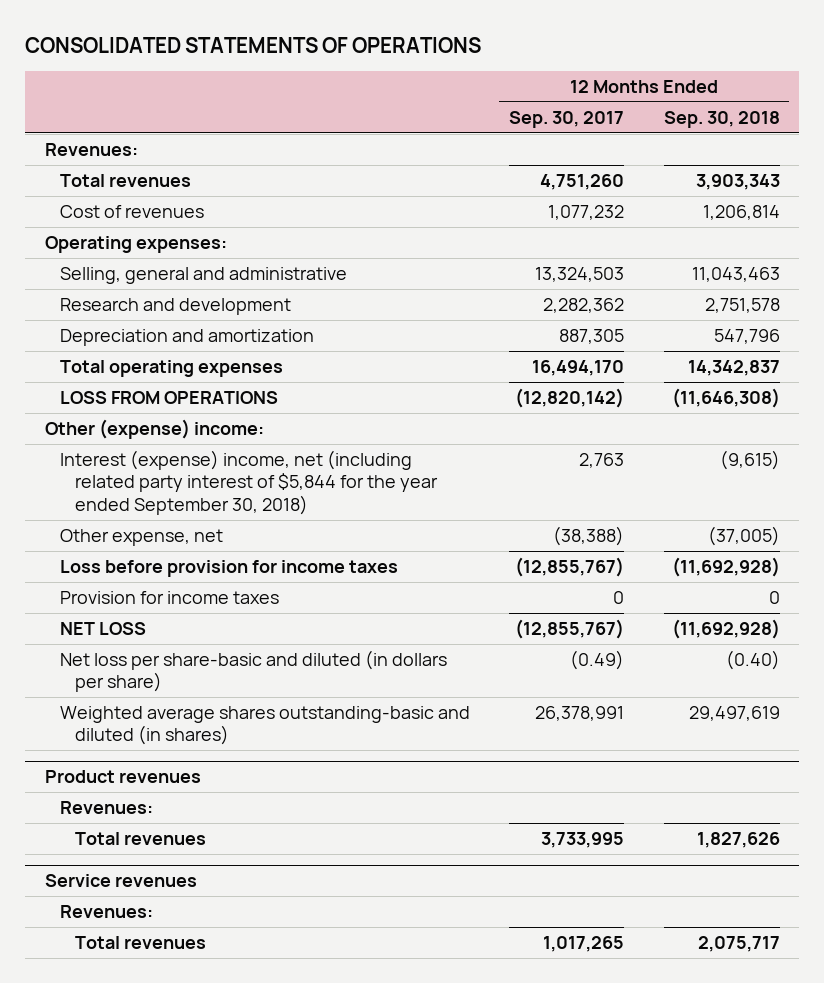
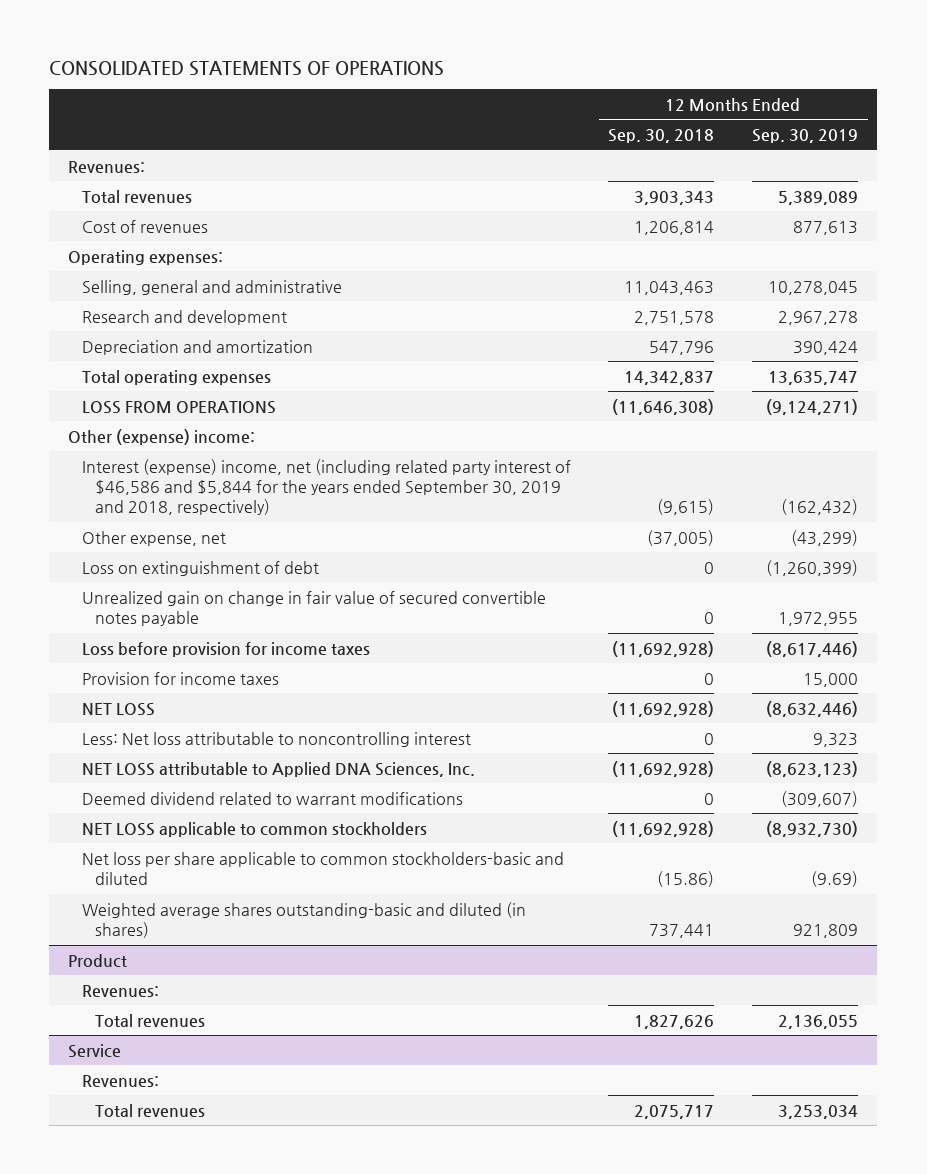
[509,110,625,128] Sep. 30, 2017 -> none
none -> [752,129,859,144] Sep. 30, 2019
[59,450,439,515] Interest (expense) income, net (including related party interest of $5,844 for the year ended September 30, 2018) -> [81,458,571,516] Interest (expense) income, net (including related party interest of $46,586 and $5,844 for the years ended September 30, 2019 and 2018, respectively)
none -> [81,560,319,576] Loss on extinguishment of debt
none -> [81,590,546,626] Unrealized gain on change in fair value of secured convertible notes payable
none -> [81,731,471,747] Less: Net loss attributable to noncontrolling interest
none -> [81,761,475,777] NET LOSS attributable to Applied DNA Sciences, Inc.
none -> [81,791,463,805] Deemed dividend related to warrant modifications
none -> [81,821,427,837] NET LOSS applicable to common stockholders
[59,650,447,693] Net loss per share-basic and diluted (in dollars per share) -> [81,851,564,885] Net loss per share applicable to common stockholders-basic and diluted
[725,650,780,671] (0.40) -> [657,870,715,887] (15.86)
[688,706,780,722] 29,497,619 -> [649,923,715,938] 737,441
[44,770,201,784] Product revenues -> [68,953,128,968] Product
[44,874,197,888] Service revenues -> [68,1043,122,1058] Service

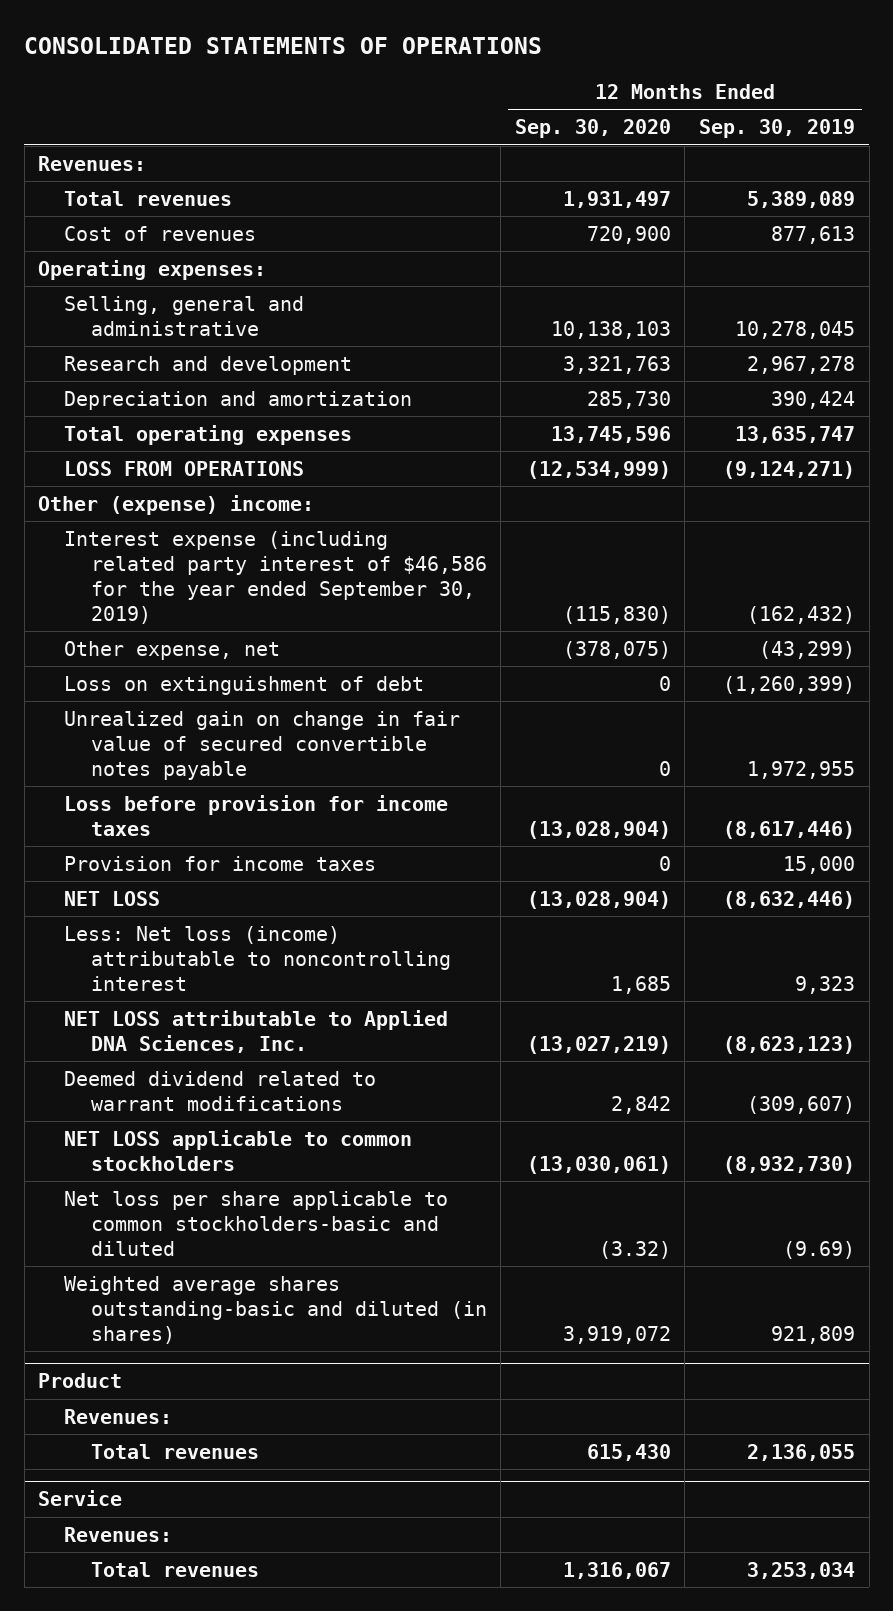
[608,129,715,144] Sep. 30, 2018 -> none
none -> [514,119,671,139] Sep. 30, 2020
[81,458,571,516] Interest (expense) income, net (including related party interest of $46,586 and $5,844 for the years ended September 30, 2019 and 2018, respectively) -> [64,530,487,624] Interest expense (including related party interest of $46,586 for the year ended September 30, 2019)
[81,731,471,747] Less: Net loss attributable to noncontrolling interest -> [64,925,451,991] Less: Net loss (income) attributable to noncontrolling interest

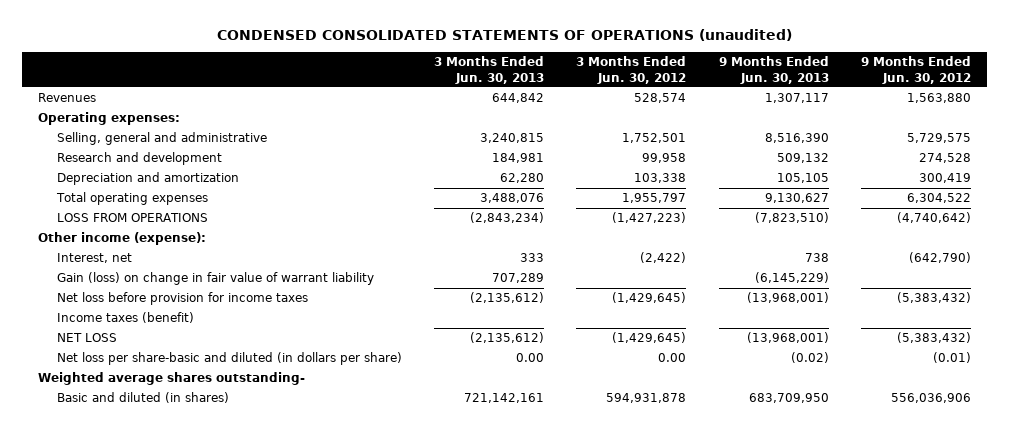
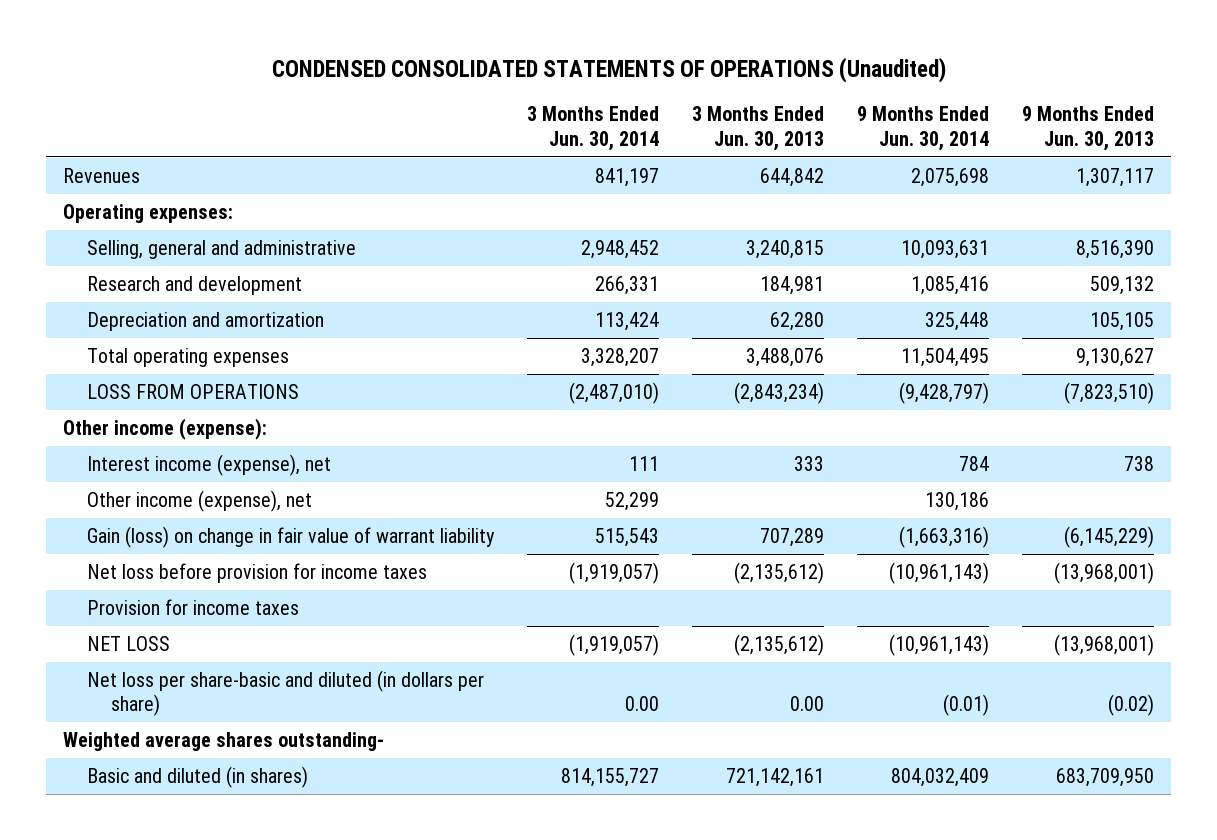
[217,29,793,42] CONDENSED CONSOLIDATED STATEMENTS OF OPERATIONS (unaudited) -> [271,56,946,83] CONDENSED CONSOLIDATED STATEMENTS OF OPERATIONS (Unaudited)
[576,56,687,84] 3 Months Ended Jun. 30, 2012 -> none
[861,56,972,84] 9 Months Ended Jun. 30, 2012 -> none
none -> [526,106,659,151] 3 Months Ended Jun. 30, 2014
none -> [857,106,990,151] 9 Months Ended Jun. 30, 2014
[56,253,132,264] Interest, net -> [86,453,331,476] Interest income (expense), net
none -> [86,489,312,512] Other income (expense), net
[56,312,194,324] Income taxes (benefit) -> [86,598,299,615] Provision for income taxes

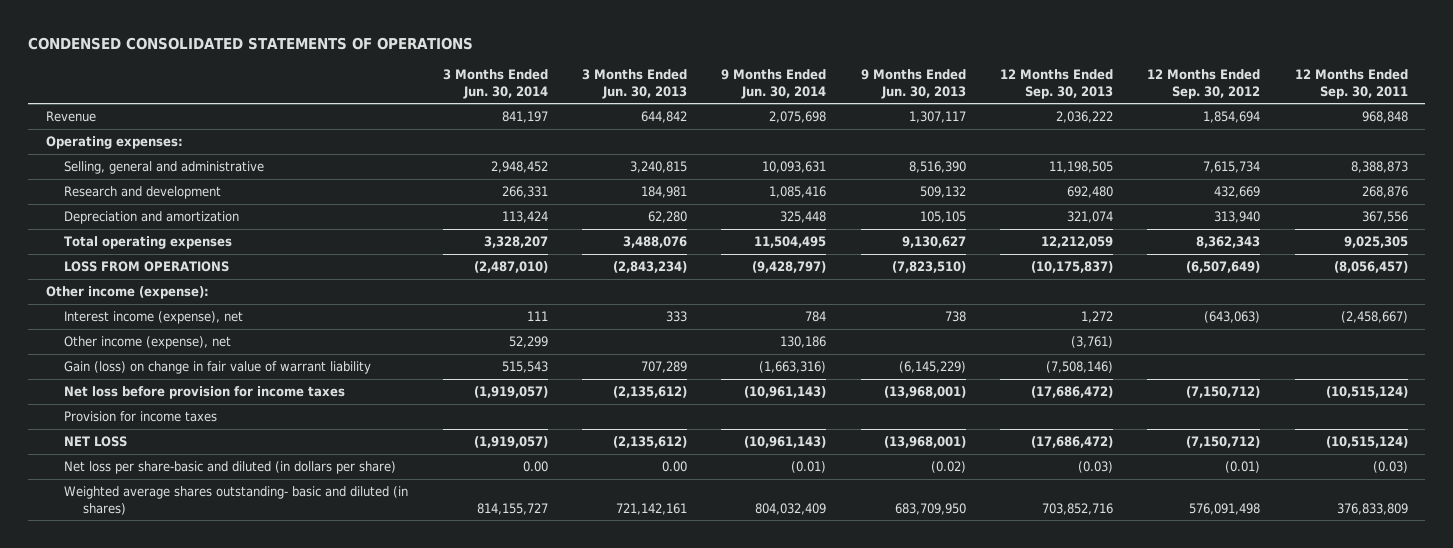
[271,56,946,83] CONDENSED CONSOLIDATED STATEMENTS OF OPERATIONS (Unaudited) -> [28,36,474,50] CONDENSED CONSOLIDATED STATEMENTS OF OPERATIONS
none -> [999,68,1113,99] 12 Months Ended Sep. 30, 2013
none -> [1147,68,1261,99] 12 Months Ended Sep. 30, 2012
none -> [1294,68,1408,99] 12 Months Ended Sep. 30, 2011
[62,167,140,183] Revenues -> [45,111,96,123] Revenue
[62,731,384,751] Weighted average shares outstanding- -> none
[86,765,308,788] Basic and diluted (in shares) -> [64,486,409,515] Weighted average shares outstanding- basic and diluted (in shares)

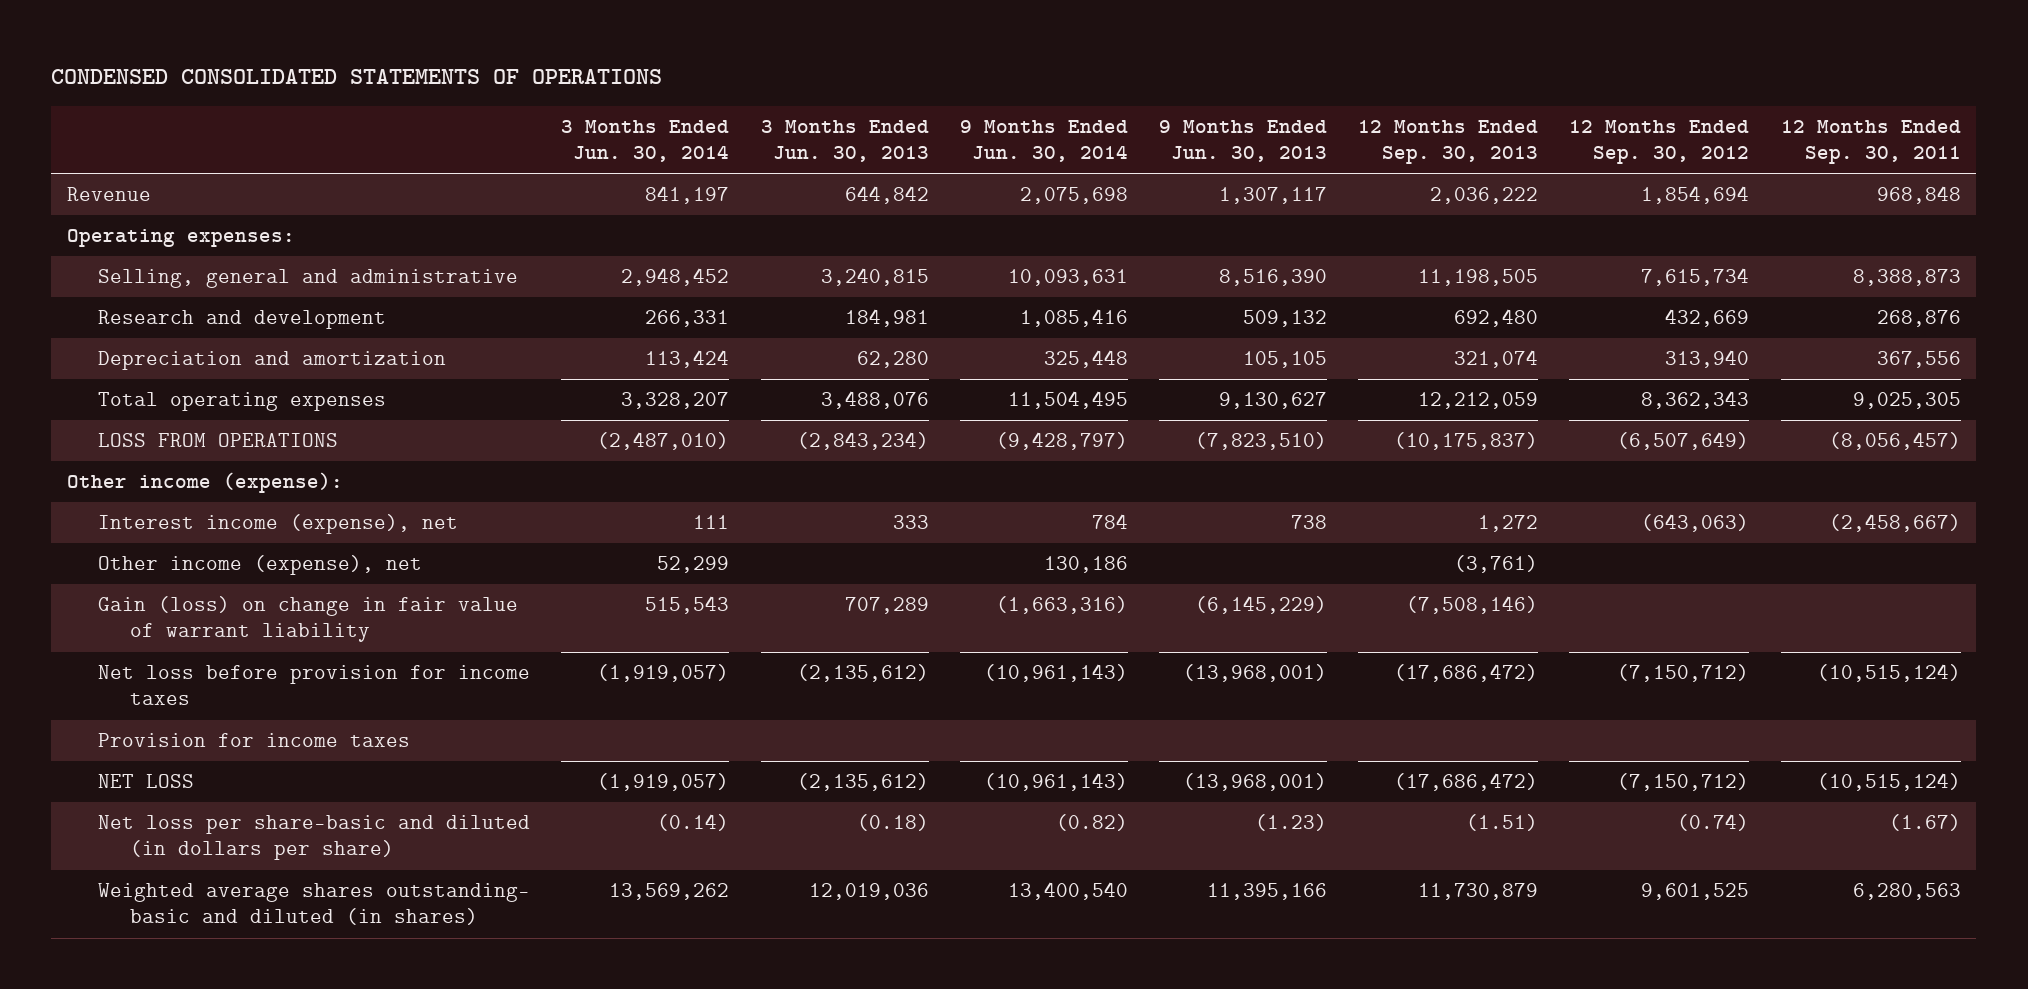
[522,461,548,473] 0.00 -> [657,814,730,832] (0.14)
[662,461,688,473] 0.00 -> [856,814,929,832] (0.18)
[791,461,827,474] (0.01) -> [1055,814,1128,832] (0.82)
[930,461,966,474] (0.02) -> [1255,814,1328,832] (1.23)
[1077,461,1113,474] (0.03) -> [1466,814,1539,832] (1.51)
[1225,461,1261,474] (0.01) -> [1677,814,1750,832] (0.74)
[1372,461,1408,474] (0.03) -> [1888,814,1961,832] (1.67)
[476,502,548,515] 814,155,727 -> [609,883,730,901] 13,569,262
[616,502,688,515] 721,142,161 -> [808,883,929,901] 12,019,036
[755,502,827,515] 804,032,409 -> [1007,882,1128,901] 13,400,540
[894,502,966,515] 683,709,950 -> [1207,883,1328,901] 11,395,166
[1041,502,1113,515] 703,852,716 -> [1418,883,1539,901] 11,730,879
[1189,502,1261,515] 576,091,498 -> [1641,883,1750,901] 9,601,525
[1336,502,1408,515] 376,833,809 -> [1852,883,1961,901] 6,280,563

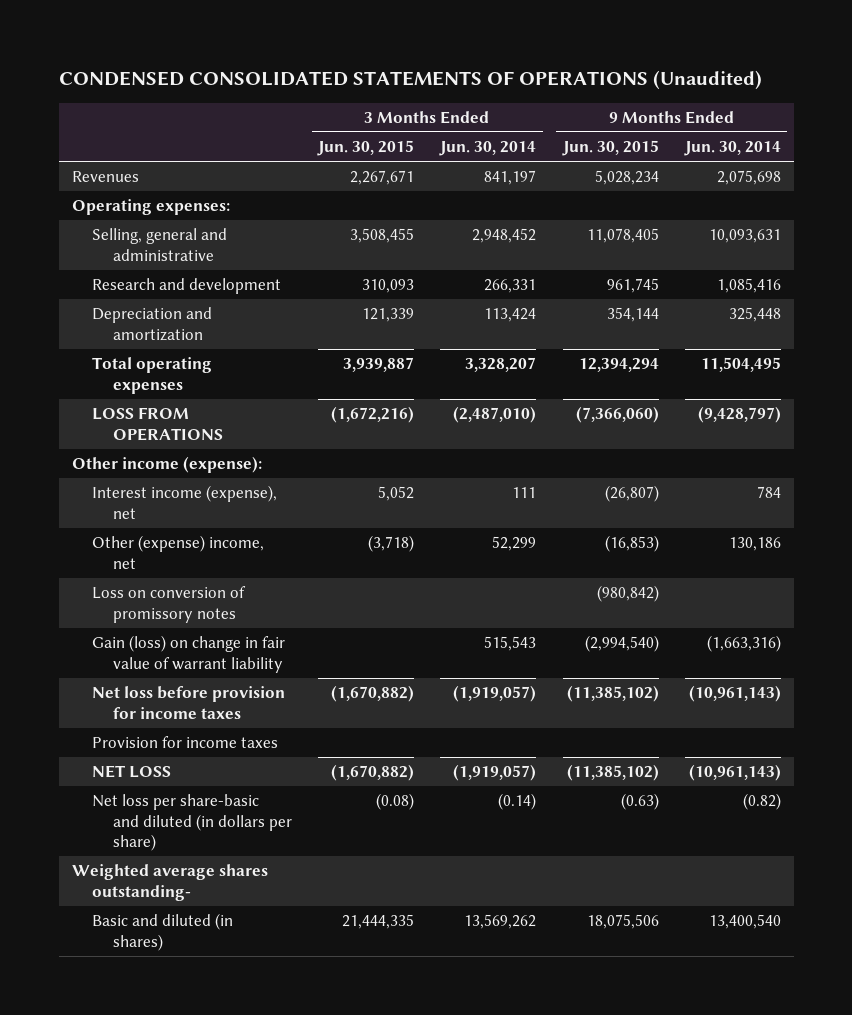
[51,69,663,85] CONDENSED CONSOLIDATED STATEMENTS OF OPERATIONS -> [58,70,762,91] CONDENSED CONSOLIDATED STATEMENTS OF OPERATIONS (Unaudited)
[760,119,929,163] 3 Months Ended Jun. 30, 2013 -> none
[1159,119,1328,163] 9 Months Ended Jun. 30, 2013 -> none
[1358,119,1539,165] 12 Months Ended Sep. 30, 2013 -> none
[1569,119,1750,165] 12 Months Ended Sep. 30, 2012 -> none
[1780,119,1961,165] 12 Months Ended Sep. 30, 2011 -> none
none -> [317,140,415,157] Jun. 30, 2015
none -> [561,140,659,157] Jun. 30, 2015
[66,187,151,202] Revenue -> [71,171,139,183] Revenues
[98,555,423,576] Other income (expense), net -> [92,535,265,569] Other (expense) income, net
none -> [92,586,247,623] Loss on conversion of promissory notes
none -> [71,864,268,901] Weighted average shares outstanding-
[98,883,531,926] Weighted average shares outstanding- basic and diluted (in shares) -> [92,913,234,951] Basic and diluted (in shares)

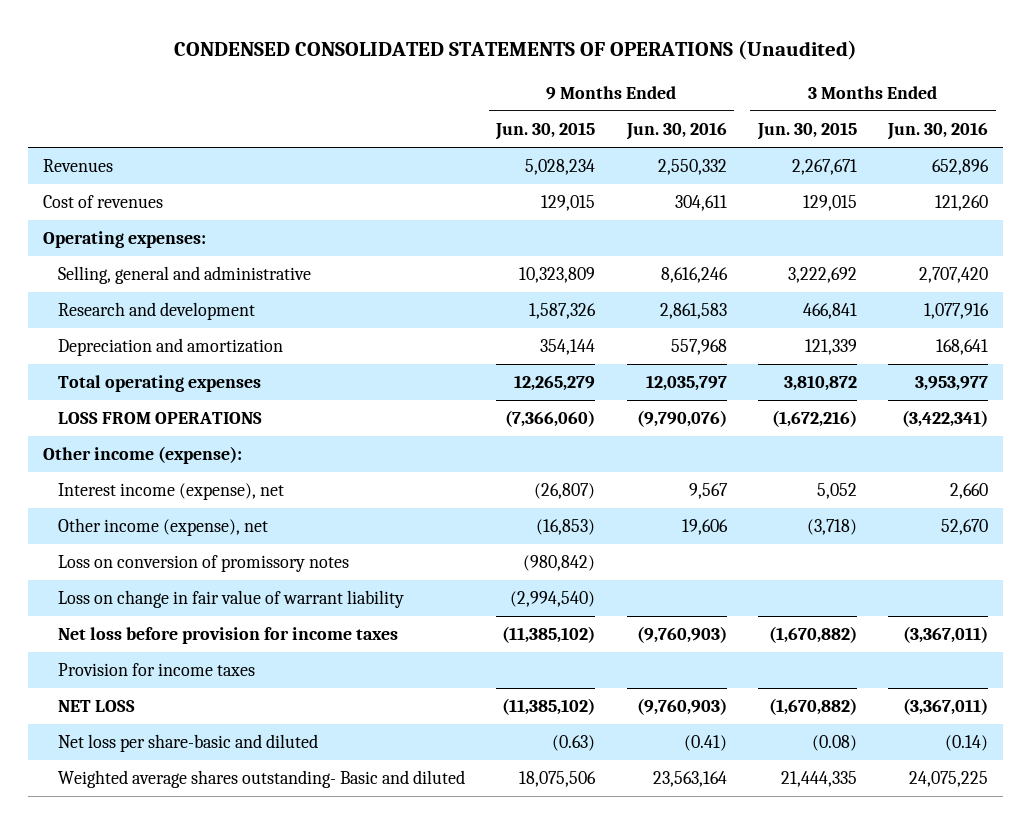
[439,141,537,157] Jun. 30, 2014 -> none
[683,141,781,157] Jun. 30, 2014 -> none
none -> [625,122,727,141] Jun. 30, 2016
none -> [886,122,988,141] Jun. 30, 2016
none -> [43,195,164,209] Cost of revenues
[350,228,415,244] 3,508,455 -> [787,267,857,284] 3,222,692
[586,228,659,244] 11,078,405 -> [519,267,596,284] 10,323,809
[362,279,415,294] 310,093 -> [802,303,857,320] 466,841
[606,278,659,294] 961,745 -> [529,303,597,320] 1,587,326
[343,357,415,373] 3,939,887 -> [783,375,857,392] 3,810,872
[578,358,659,373] 12,394,294 -> [514,375,596,392] 12,265,279
[92,535,265,569] Other (expense) income, net -> [58,518,269,537] Other income (expense), net
[92,635,286,673] Gain (loss) on change in fair value of warrant liability -> [58,590,405,609] Loss on change in fair value of warrant liability
[71,864,268,901] Weighted average shares outstanding- -> none
[92,794,293,852] Net loss per share-basic and diluted (in dollars per share) -> [58,734,319,753] Net loss per share-basic and diluted
[92,913,234,951] Basic and diluted (in shares) -> [58,770,466,789] Weighted average shares outstanding- Basic and diluted

